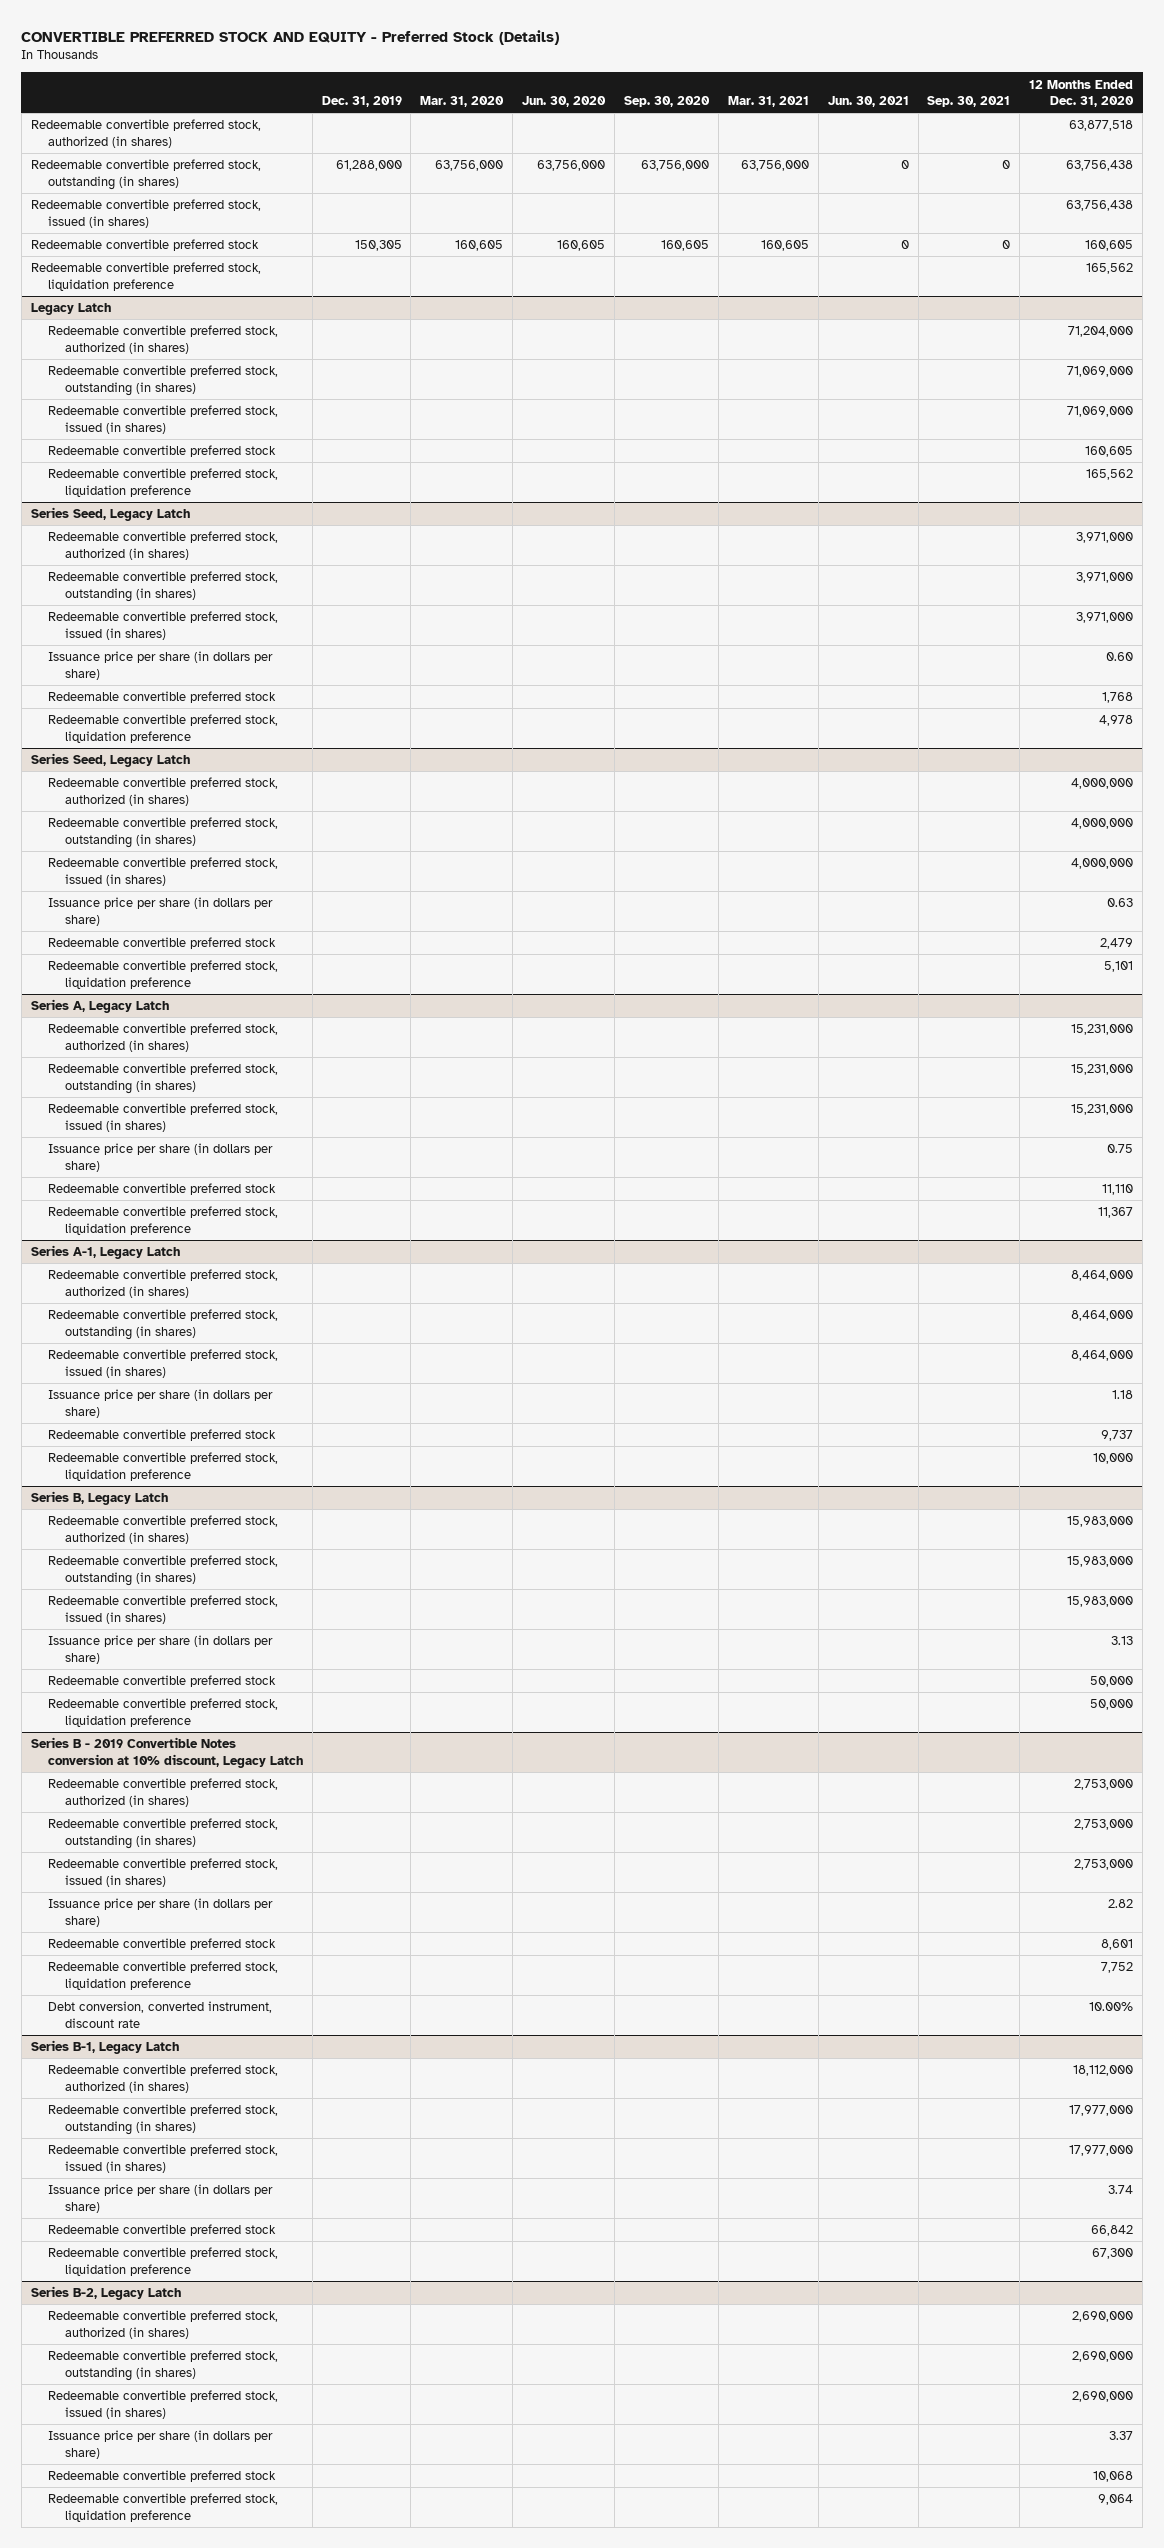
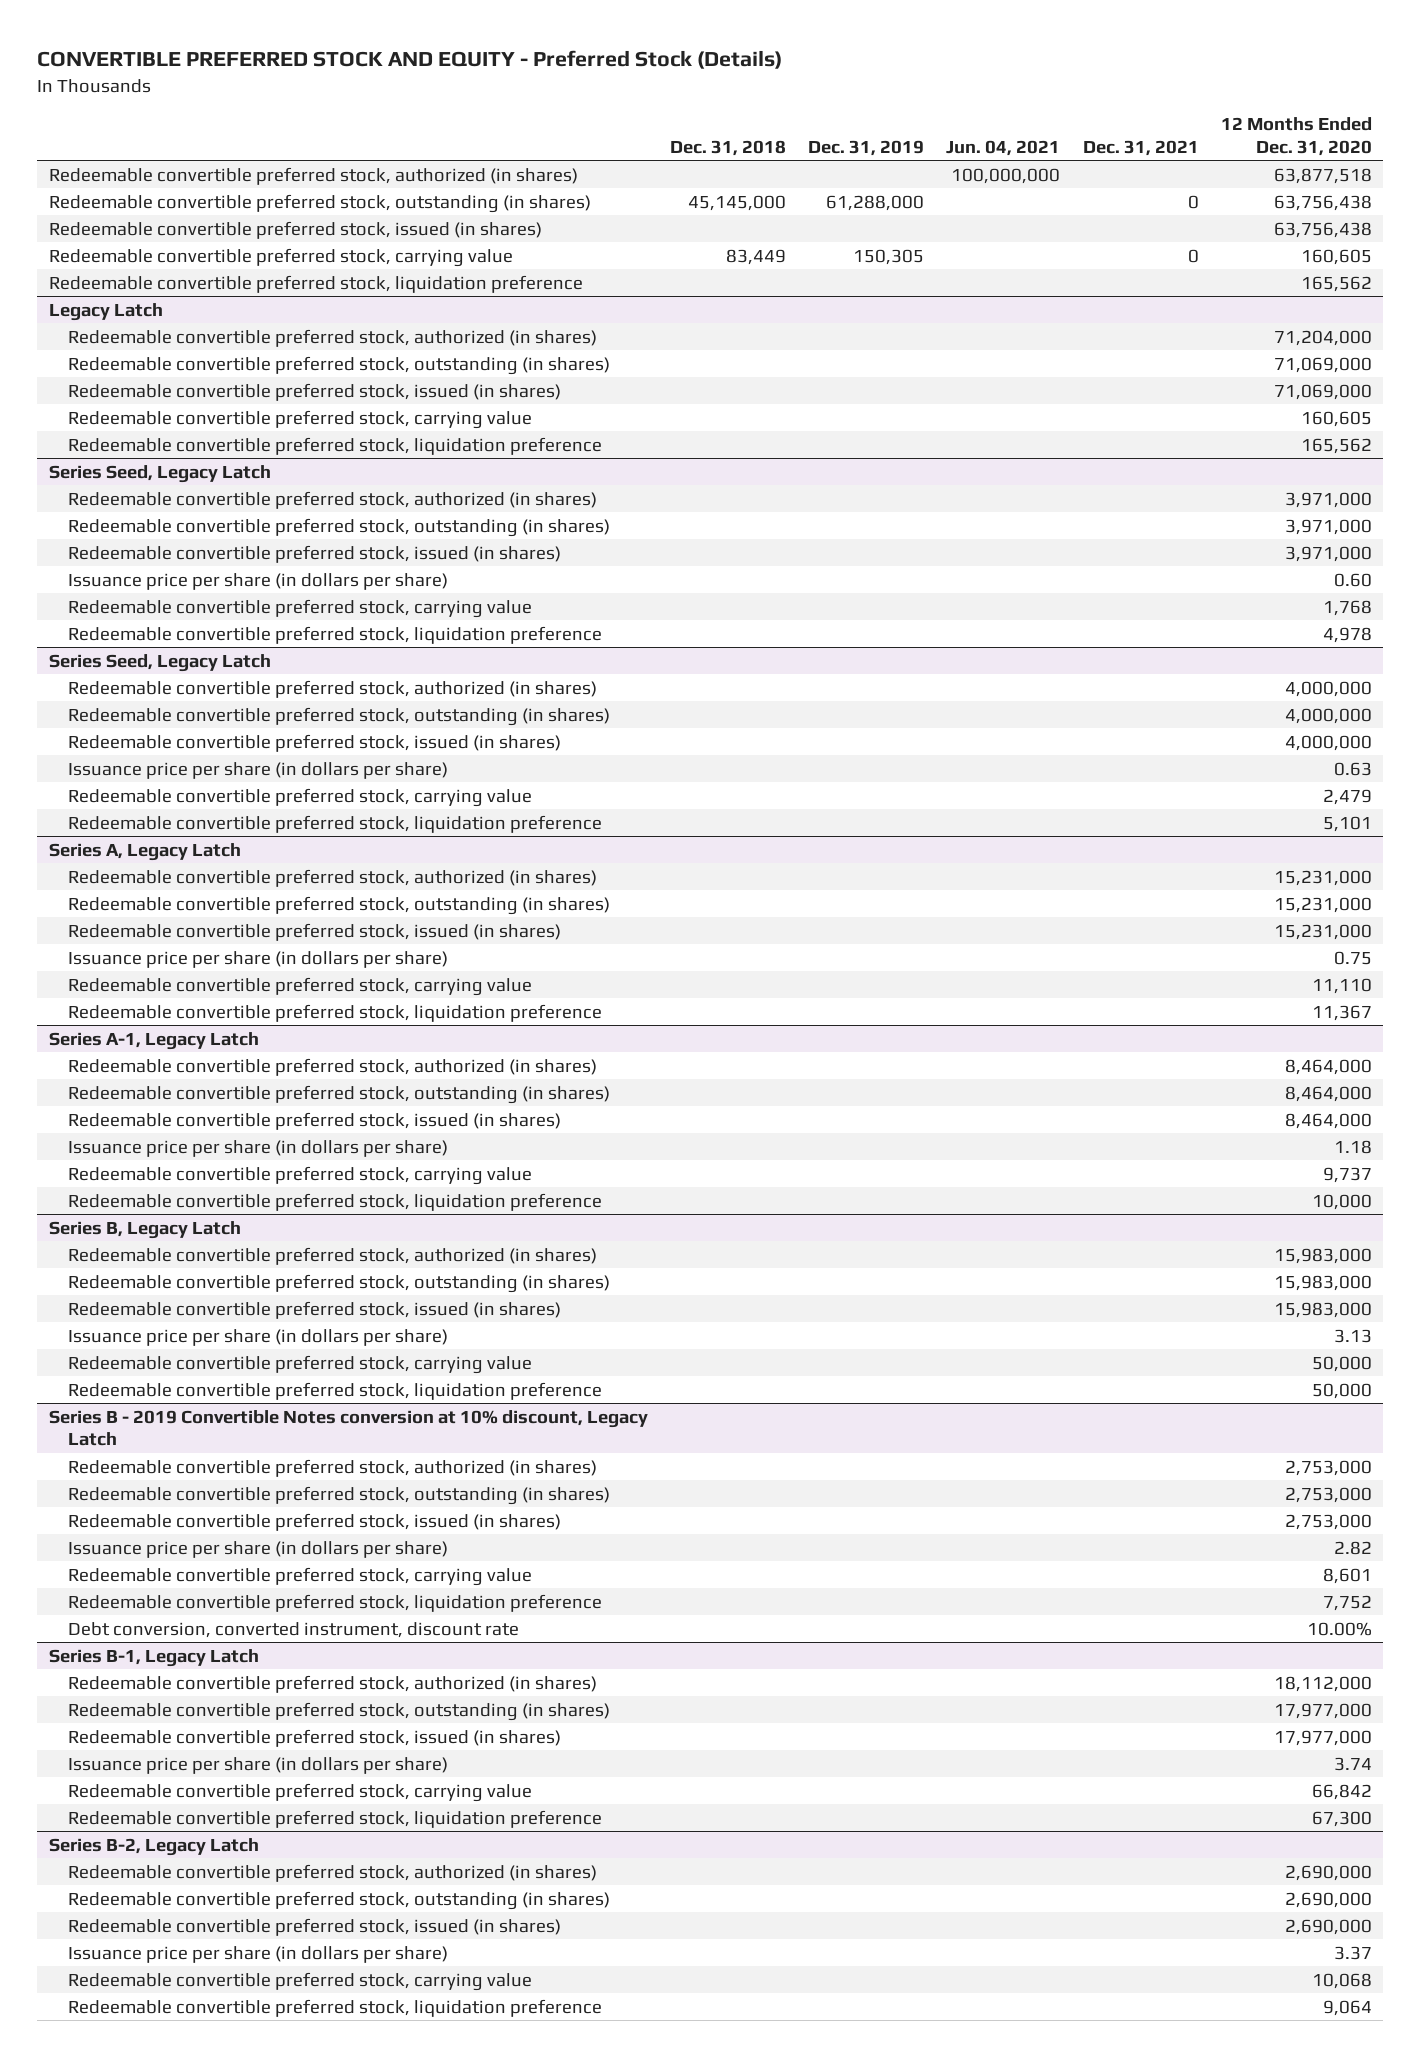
[420,96,505,108] Mar. 31, 2020 -> none
[522,96,607,108] Jun. 30, 2020 -> none
[624,96,711,108] Sep. 30, 2020 -> none
[727,96,809,108] Mar. 31, 2021 -> none
[827,96,909,108] Jun. 30, 2021 -> none
[927,96,1011,108] Sep. 30, 2021 -> none
none -> [669,139,786,156] Dec. 31, 2018
none -> [946,139,1061,156] Jun. 04, 2021
none -> [1082,139,1199,156] Dec. 31, 2021
[30,239,259,252] Redeemable convertible preferred stock -> [48,247,513,267] Redeemable convertible preferred stock, carrying value
[47,445,276,458] Redeemable convertible preferred stock -> [68,409,533,429] Redeemable convertible preferred stock, carrying value
[47,691,276,704] Redeemable convertible preferred stock -> [68,598,533,618] Redeemable convertible preferred stock, carrying value
[47,937,276,950] Redeemable convertible preferred stock -> [68,787,533,807] Redeemable convertible preferred stock, carrying value
[47,1183,276,1196] Redeemable convertible preferred stock -> [68,976,533,996] Redeemable convertible preferred stock, carrying value
[47,1429,276,1442] Redeemable convertible preferred stock -> [68,1165,533,1185] Redeemable convertible preferred stock, carrying value
[47,1675,276,1688] Redeemable convertible preferred stock -> [68,1354,533,1374] Redeemable convertible preferred stock, carrying value
[47,1938,276,1951] Redeemable convertible preferred stock -> [68,1566,533,1586] Redeemable convertible preferred stock, carrying value
[47,2224,276,2237] Redeemable convertible preferred stock -> [68,1782,533,1802] Redeemable convertible preferred stock, carrying value
[47,2470,276,2483] Redeemable convertible preferred stock -> [68,1971,533,1991] Redeemable convertible preferred stock, carrying value

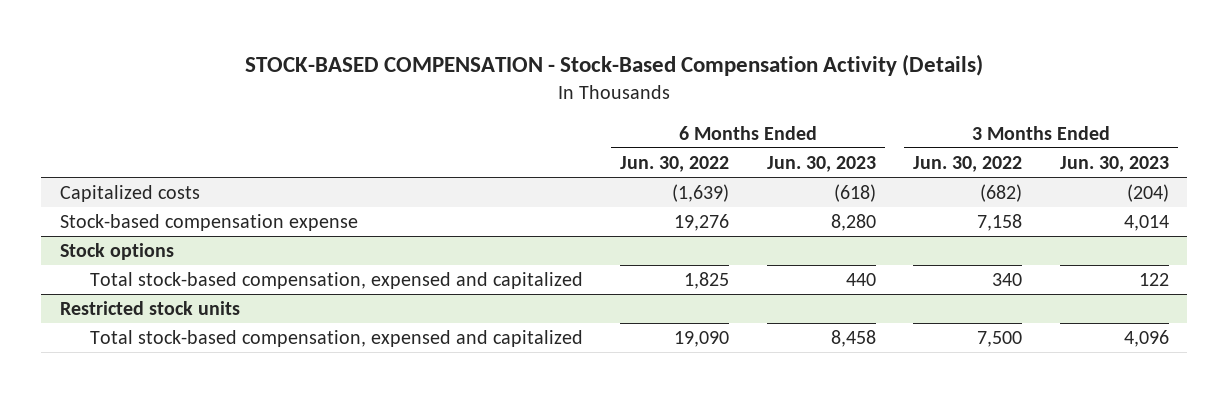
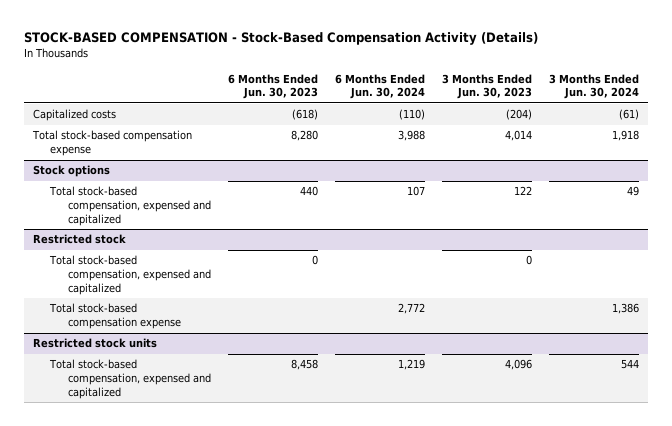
[620,156,730,173] Jun. 30, 2022 -> none
[913,156,1023,173] Jun. 30, 2022 -> none
none -> [334,73,425,100] 6 Months Ended Jun. 30, 2024
none -> [549,73,640,100] 3 Months Ended Jun. 30, 2024
[59,214,358,232] Stock-based compensation expense -> [31,130,192,157] Total stock-based compensation expense
none -> [32,234,126,245] Restricted stock
none -> [49,255,211,296] Total stock-based compensation, expensed and capitalized
none -> [49,303,181,330] Total stock-based compensation expense

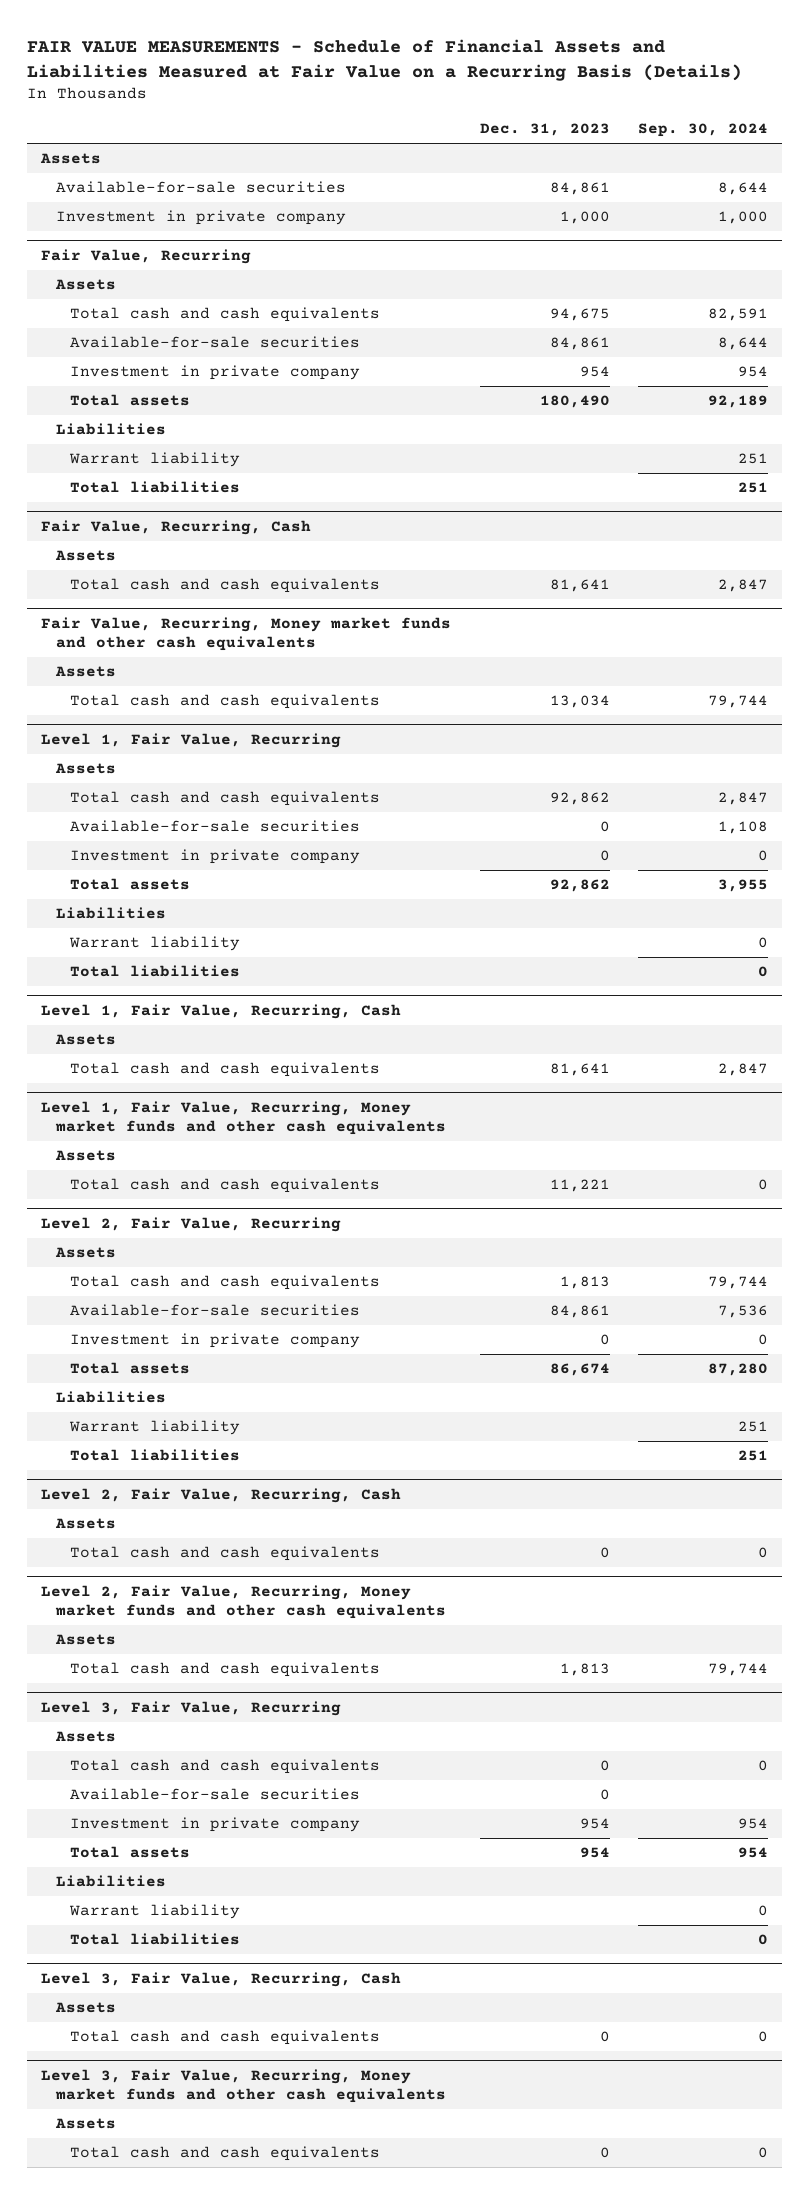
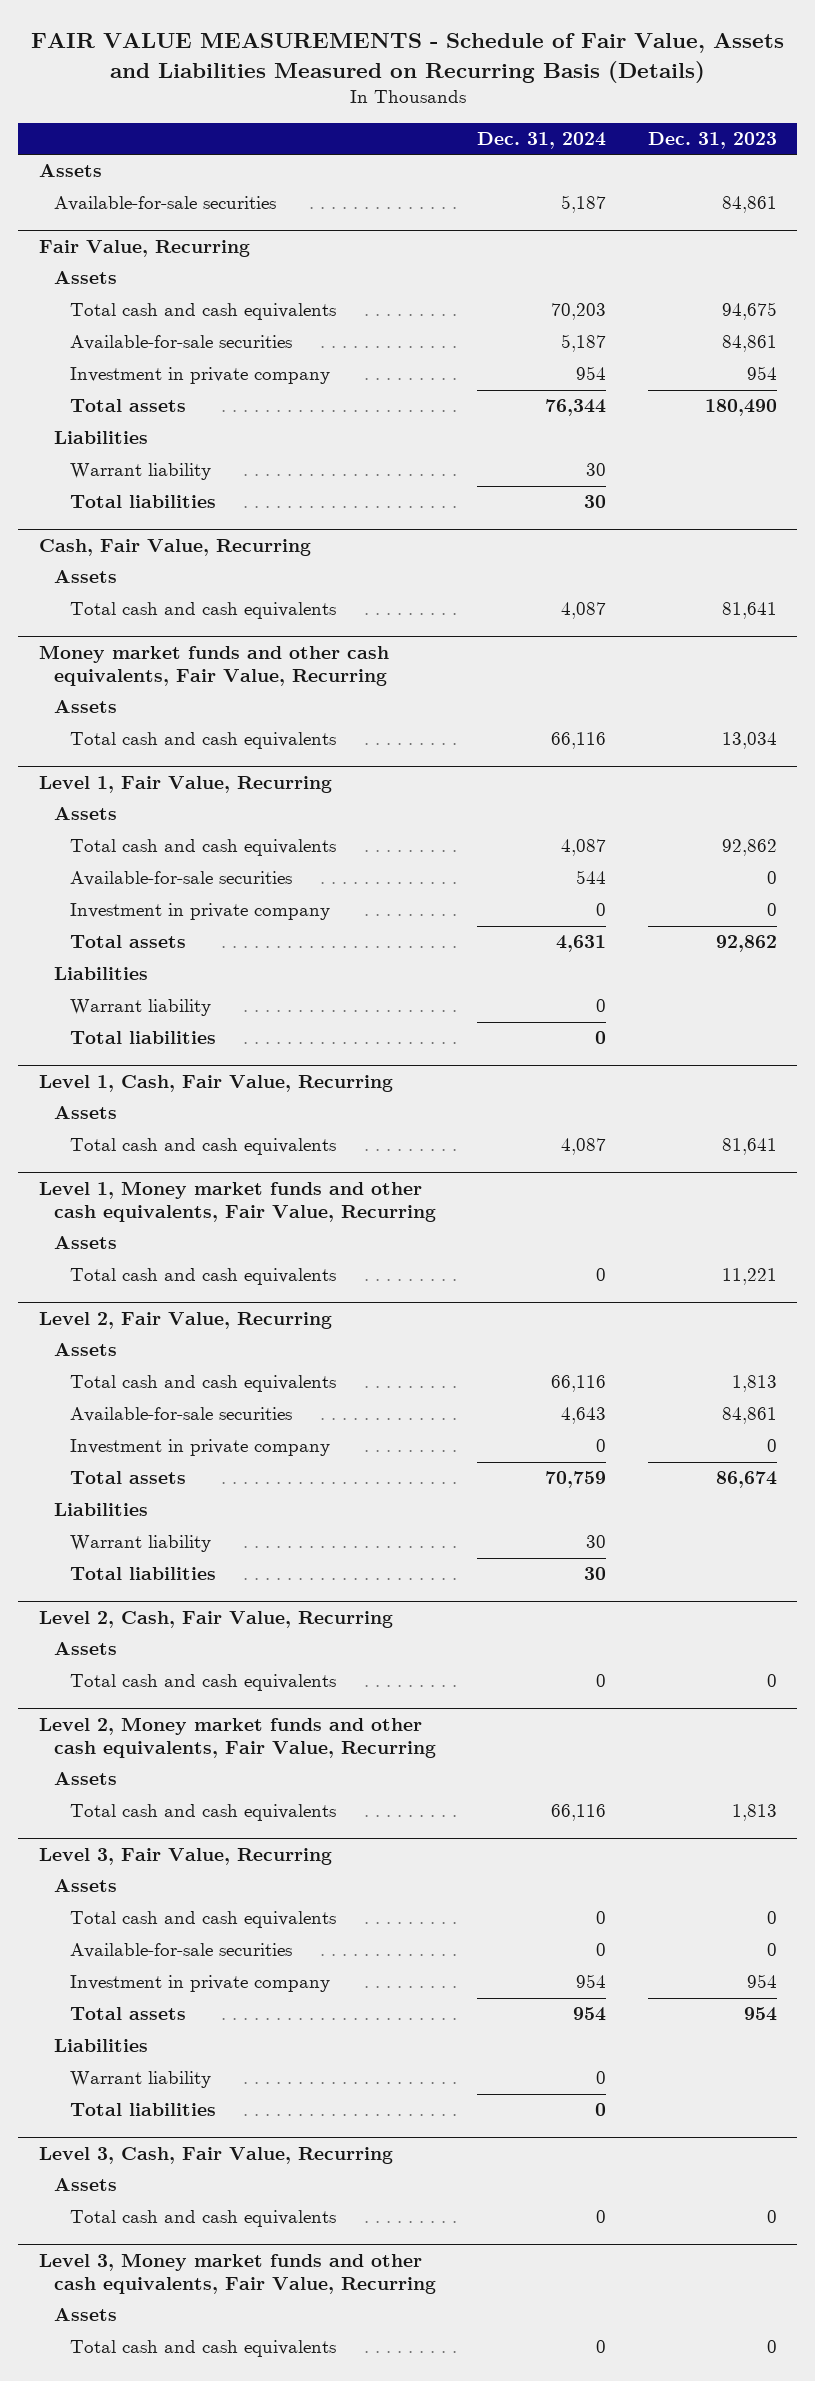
[27,38,743,81] FAIR VALUE MEASUREMENTS - Schedule of Financial Assets and Liabilities Measured at Fair Value on a Recurring Basis (Details) -> [30,32,784,83] FAIR VALUE MEASUREMENTS - Schedule of Fair Value, Assets and Liabilities Measured on Recurring Basis (Details)
[637,123,768,138] Sep. 30, 2024 -> none
none -> [477,132,607,150] Dec. 31, 2024
[55,210,346,226] Investment in private company -> none
[41,519,312,535] Fair Value, Recurring, Cash -> [38,538,311,556] Cash, Fair Value, Recurring
[41,616,452,652] Fair Value, Recurring, Money market funds and other cash equivalents -> [38,644,389,686] Money market funds and other cash equivalents, Fair Value, Recurring
[41,1003,402,1019] Level 1, Fair Value, Recurring, Cash -> [38,1074,393,1092] Level 1, Cash, Fair Value, Recurring
[41,1100,446,1136] Level 1, Fair Value, Recurring, Money market funds and other cash equivalents -> [38,1180,437,1222] Level 1, Money market funds and other cash equivalents, Fair Value, Recurring
[41,1487,402,1503] Level 2, Fair Value, Recurring, Cash -> [38,1610,393,1628] Level 2, Cash, Fair Value, Recurring
[41,1584,446,1620] Level 2, Fair Value, Recurring, Money market funds and other cash equivalents -> [38,1716,437,1758] Level 2, Money market funds and other cash equivalents, Fair Value, Recurring
[41,1971,402,1987] Level 3, Fair Value, Recurring, Cash -> [38,2146,393,2164] Level 3, Cash, Fair Value, Recurring
[41,2068,446,2104] Level 3, Fair Value, Recurring, Money market funds and other cash equivalents -> [38,2252,437,2294] Level 3, Money market funds and other cash equivalents, Fair Value, Recurring

